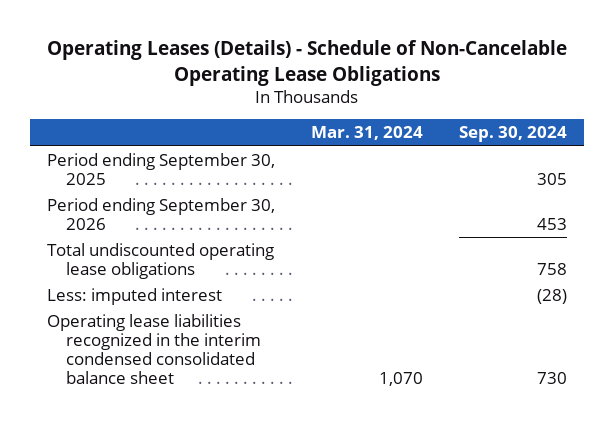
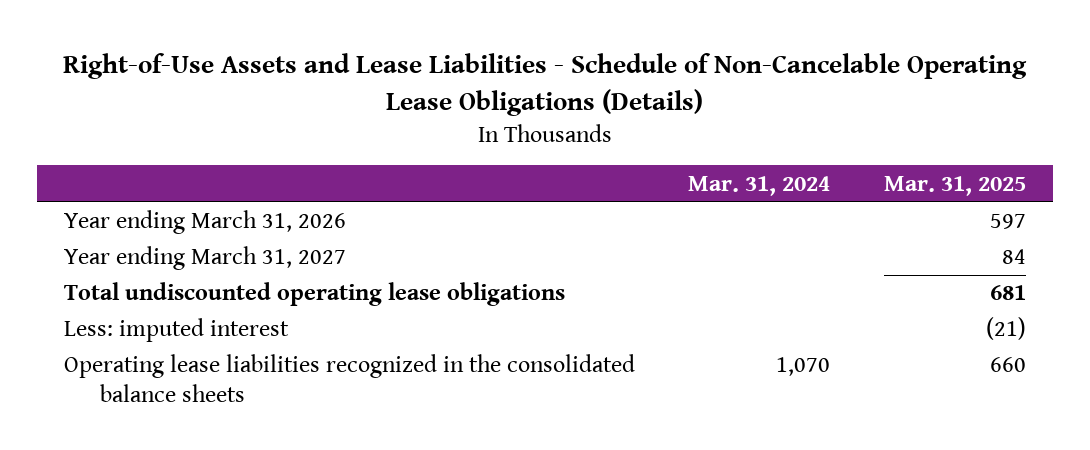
[47,40,568,86] Operating Leases (Details) - Schedule of Non-Cancelable Operating Lease Obligations -> [62,53,1027,116] Right-of-Use Assets and Lease Liabilities - Schedule of Non-Cancelable Operating Lease Obligations (Details)
[458,126,567,143] Sep. 30, 2024 -> none
none -> [884,175,1027,196] Mar. 31, 2025
[47,152,276,186] Period ending September 30, 2025 -> none
[47,197,276,231] Period ending September 30, 2026 -> [63,210,346,235] Year ending March 31, 2026
none -> [63,246,346,271] Year ending March 31, 2027
[47,313,261,385] Operating lease liabilities recognized in the interim condensed consolidated balance sheet -> [63,354,635,402] Operating lease liabilities recognized in the consolidated balance sheets

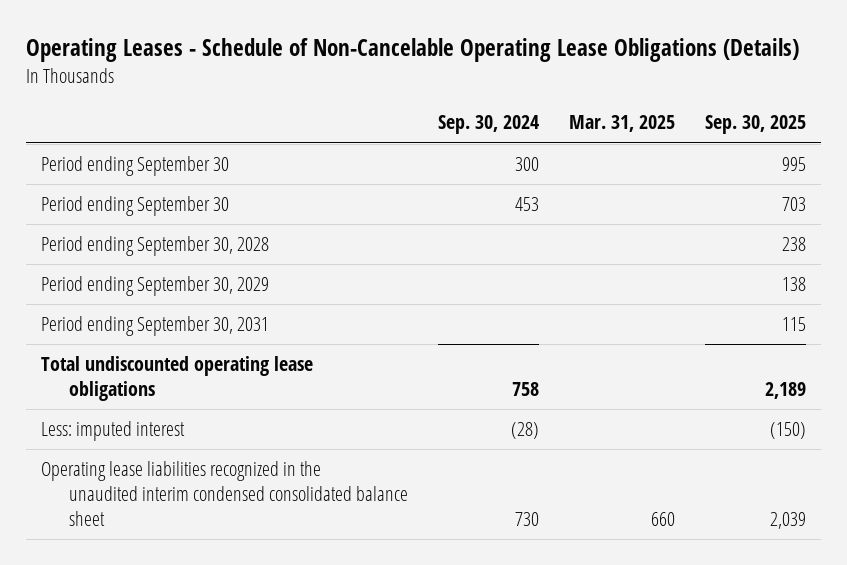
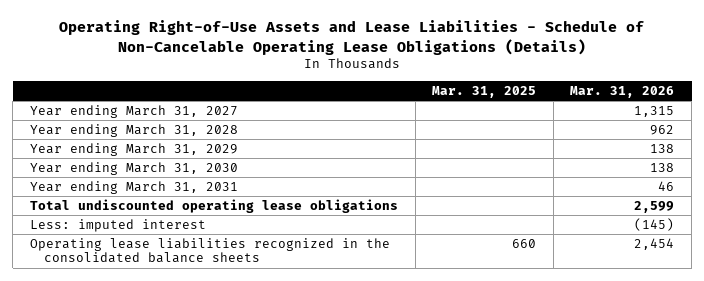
[26,38,800,63] Operating Leases - Schedule of Non-Cancelable Operating Lease Obligations (Details) -> [59,20,645,55] Operating Right-of-Use Assets and Lease Liabilities - Schedule of Non-Cancelable Operating Lease Obligations (Details)
[438,115,540,135] Sep. 30, 2024 -> none
[705,115,807,135] Sep. 30, 2025 -> none
none -> [570,85,675,98] Mar. 31, 2026
[41,156,230,177] Period ending September 30 -> [30,104,239,118] Year ending March 31, 2027
[41,196,230,217] Period ending September 30 -> [30,123,239,137] Year ending March 31, 2028
[41,236,270,257] Period ending September 30, 2028 -> [30,142,239,156] Year ending March 31, 2029
[41,276,270,297] Period ending September 30, 2029 -> [30,161,239,175] Year ending March 31, 2030
[41,316,270,337] Period ending September 30, 2031 -> [30,180,239,194] Year ending March 31, 2031
[41,461,409,527] Operating lease liabilities recognized in the unaudited interim condensed consolidated balance sheet -> [30,237,391,264] Operating lease liabilities recognized in the consolidated balance sheets

